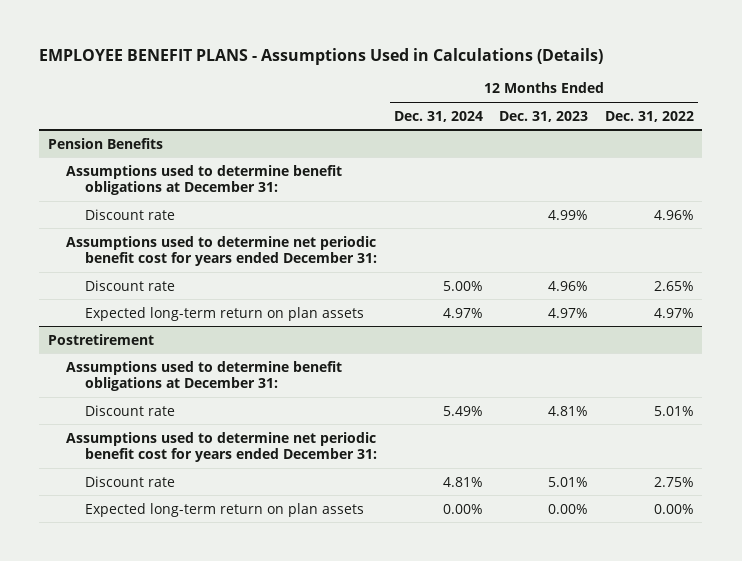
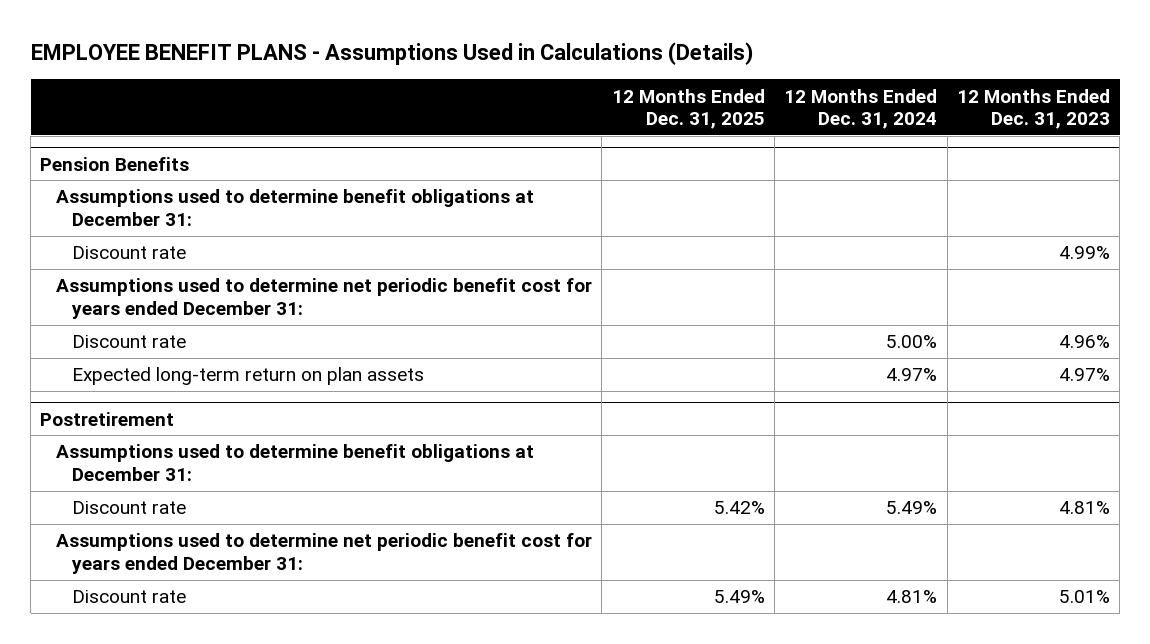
[605,110,695,122] Dec. 31, 2022 -> none
none -> [611,88,765,130] 12 Months Ended Dec. 31, 2025
[85,502,365,517] Expected long-term return on plan assets -> none

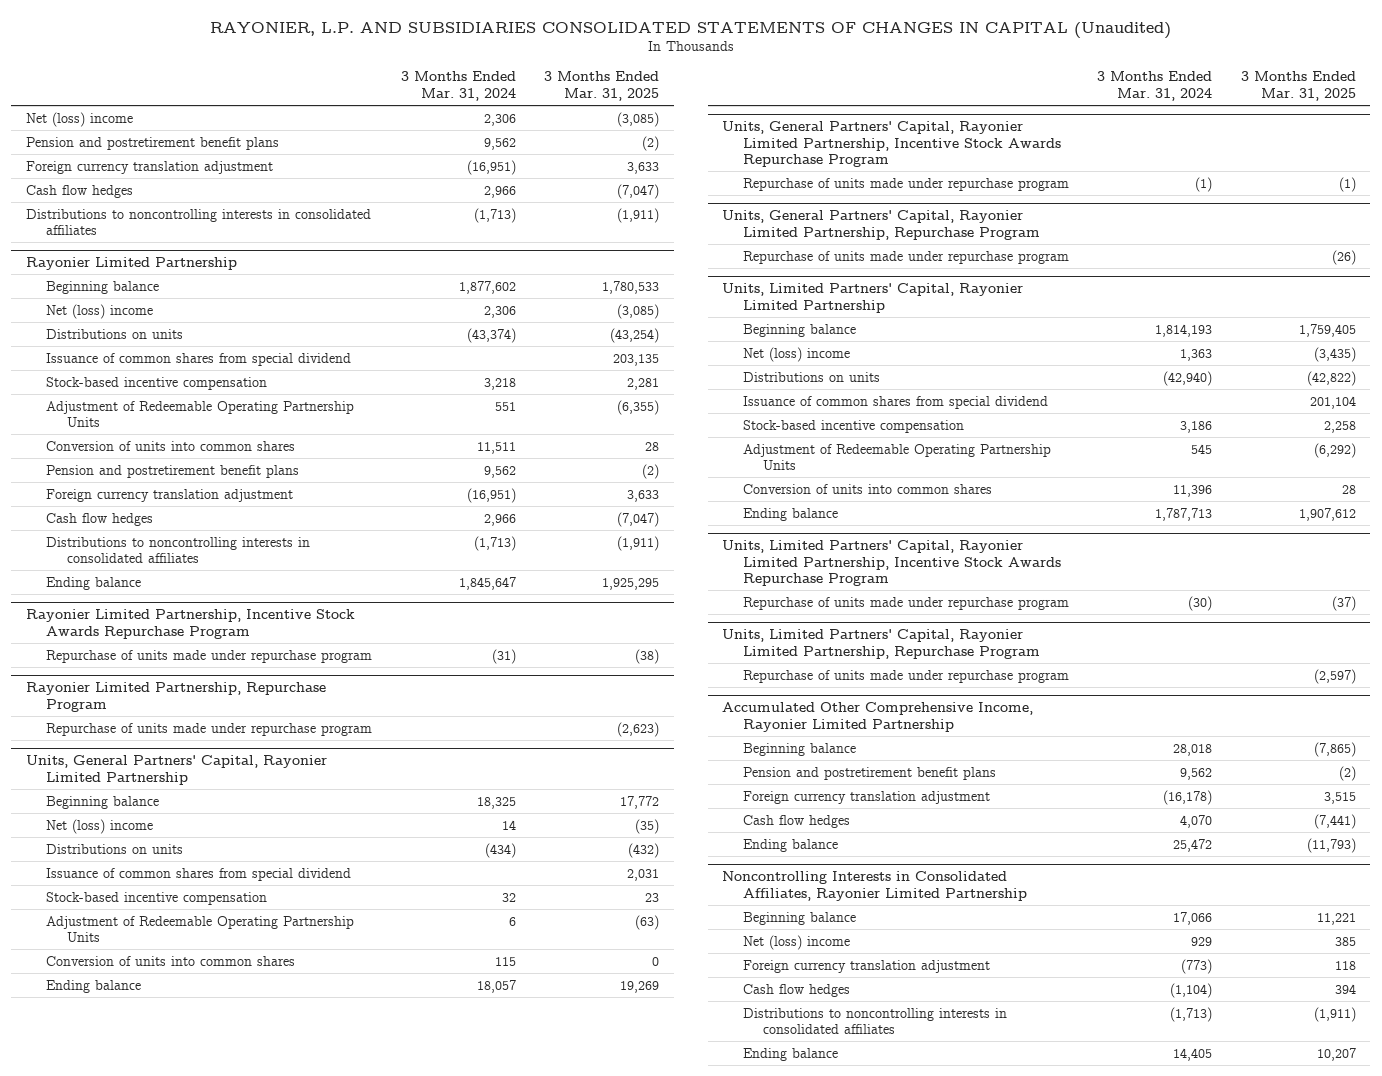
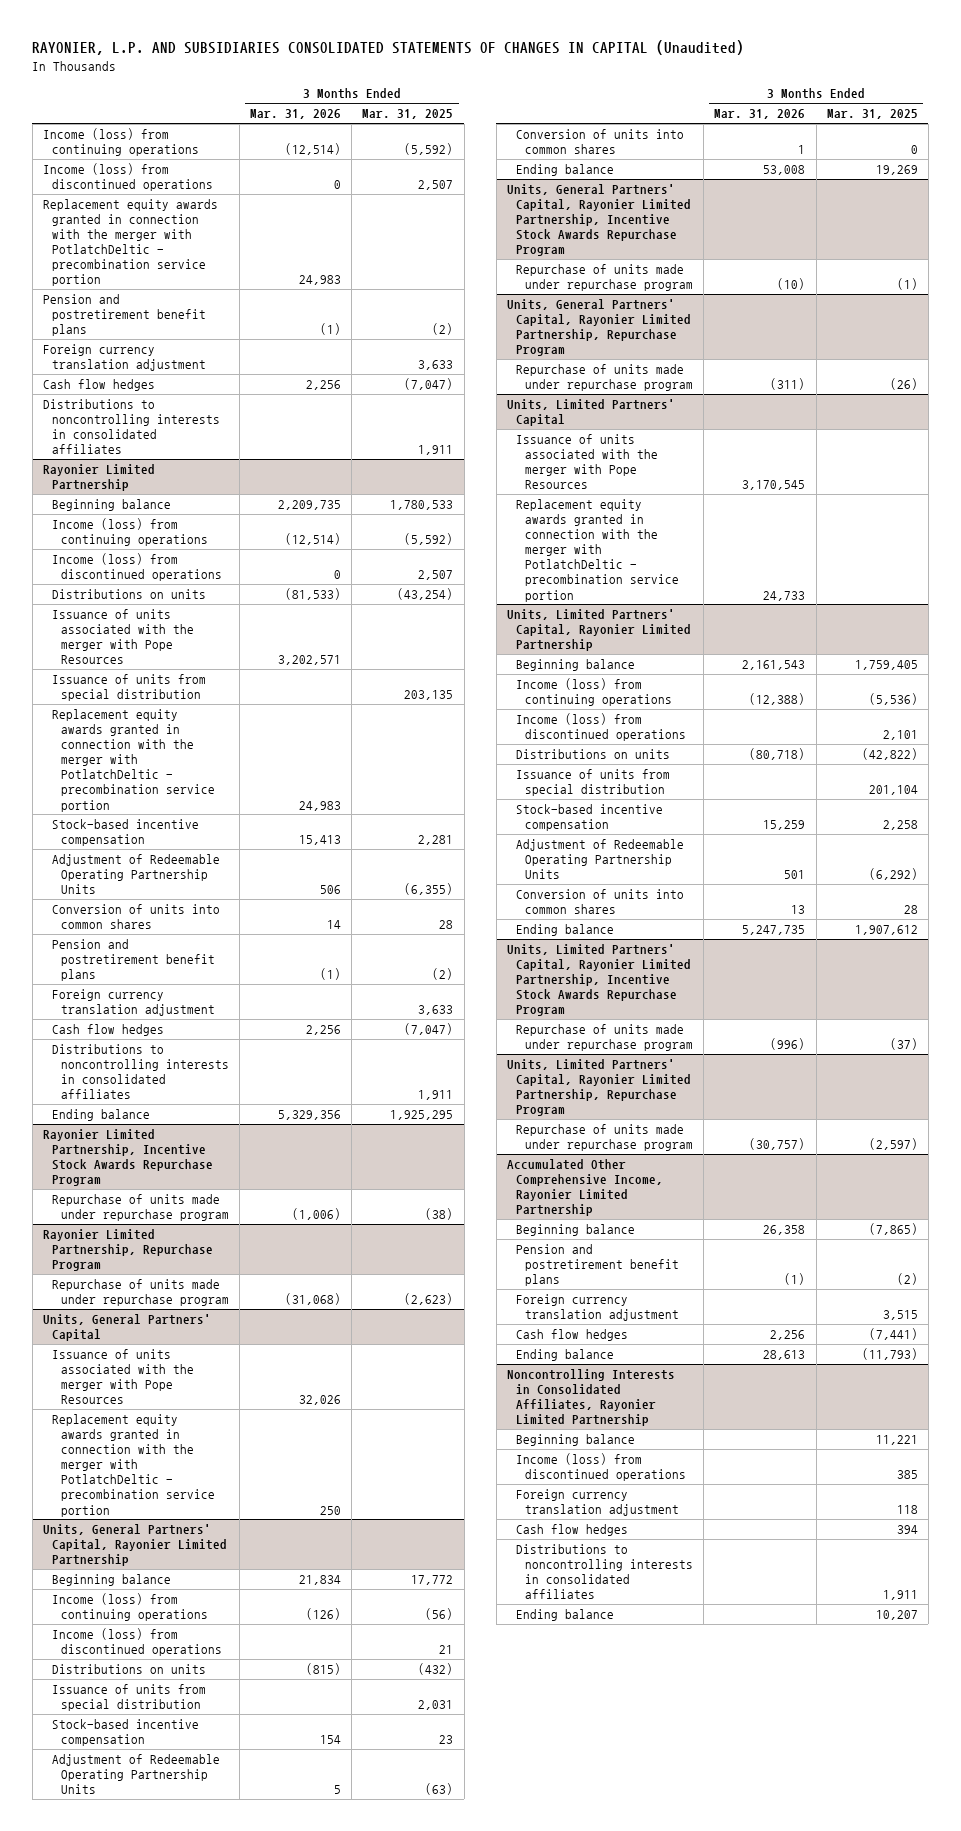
[400,71,516,102] 3 Months Ended Mar. 31, 2024 -> none
none -> [250,109,342,120] Mar. 31, 2026
[25,111,133,127] Net (loss) income -> none
none -> [42,128,200,157] Income (loss) from continuing operations
none -> [42,163,214,192] Income (loss) from discontinued operations
none -> [42,199,218,287] Replacement equity awards granted in connection with the merger with PotlatchDeltic - precombination service portion
[617,207,660,223] (1,911) -> [418,445,454,456] 1,911
[46,303,154,319] Net (loss) income -> none
none -> [52,518,209,547] Income (loss) from continuing operations
none -> [52,553,223,582] Income (loss) from discontinued operations
none -> [52,609,195,665] Issuance of units associated with the merger with Pope Resources
[46,352,352,366] Issuance of common shares from special dividend -> [52,674,207,702] Issuance of units from special distribution
none -> [52,709,216,812] Replacement equity awards granted in connection with the merger with PotlatchDeltic - precombination service portion
[617,535,660,551] (1,911) -> [418,1090,454,1101] 1,911
none -> [42,1314,211,1342] Units, General Partners' Capital
none -> [52,1349,195,1405] Issuance of units associated with the merger with Pope Resources
none -> [52,1414,216,1517] Replacement equity awards granted in connection with the merger with PotlatchDeltic - precombination service portion
[46,818,154,834] Net (loss) income -> none
none -> [52,1593,209,1622] Income (loss) from continuing operations
none -> [52,1628,223,1657] Income (loss) from discontinued operations
[46,867,352,881] Issuance of common shares from special dividend -> [52,1684,207,1712] Issuance of units from special distribution
none -> [507,399,676,427] Units, Limited Partners' Capital
none -> [516,434,659,490] Issuance of units associated with the merger with Pope Resources
none -> [516,499,680,602] Replacement equity awards granted in connection with the merger with PotlatchDeltic - precombination service portion
[742,346,850,362] Net (loss) income -> none
none -> [516,678,673,707] Income (loss) from continuing operations
none -> [516,713,687,742] Income (loss) from discontinued operations
[742,395,1048,409] Issuance of common shares from special dividend -> [516,769,671,797] Issuance of units from special distribution
[742,934,850,950] Net (loss) income -> [516,1453,687,1482] Income (loss) from discontinued operations
[1313,1006,1356,1022] (1,911) -> [882,1590,918,1601] 1,911

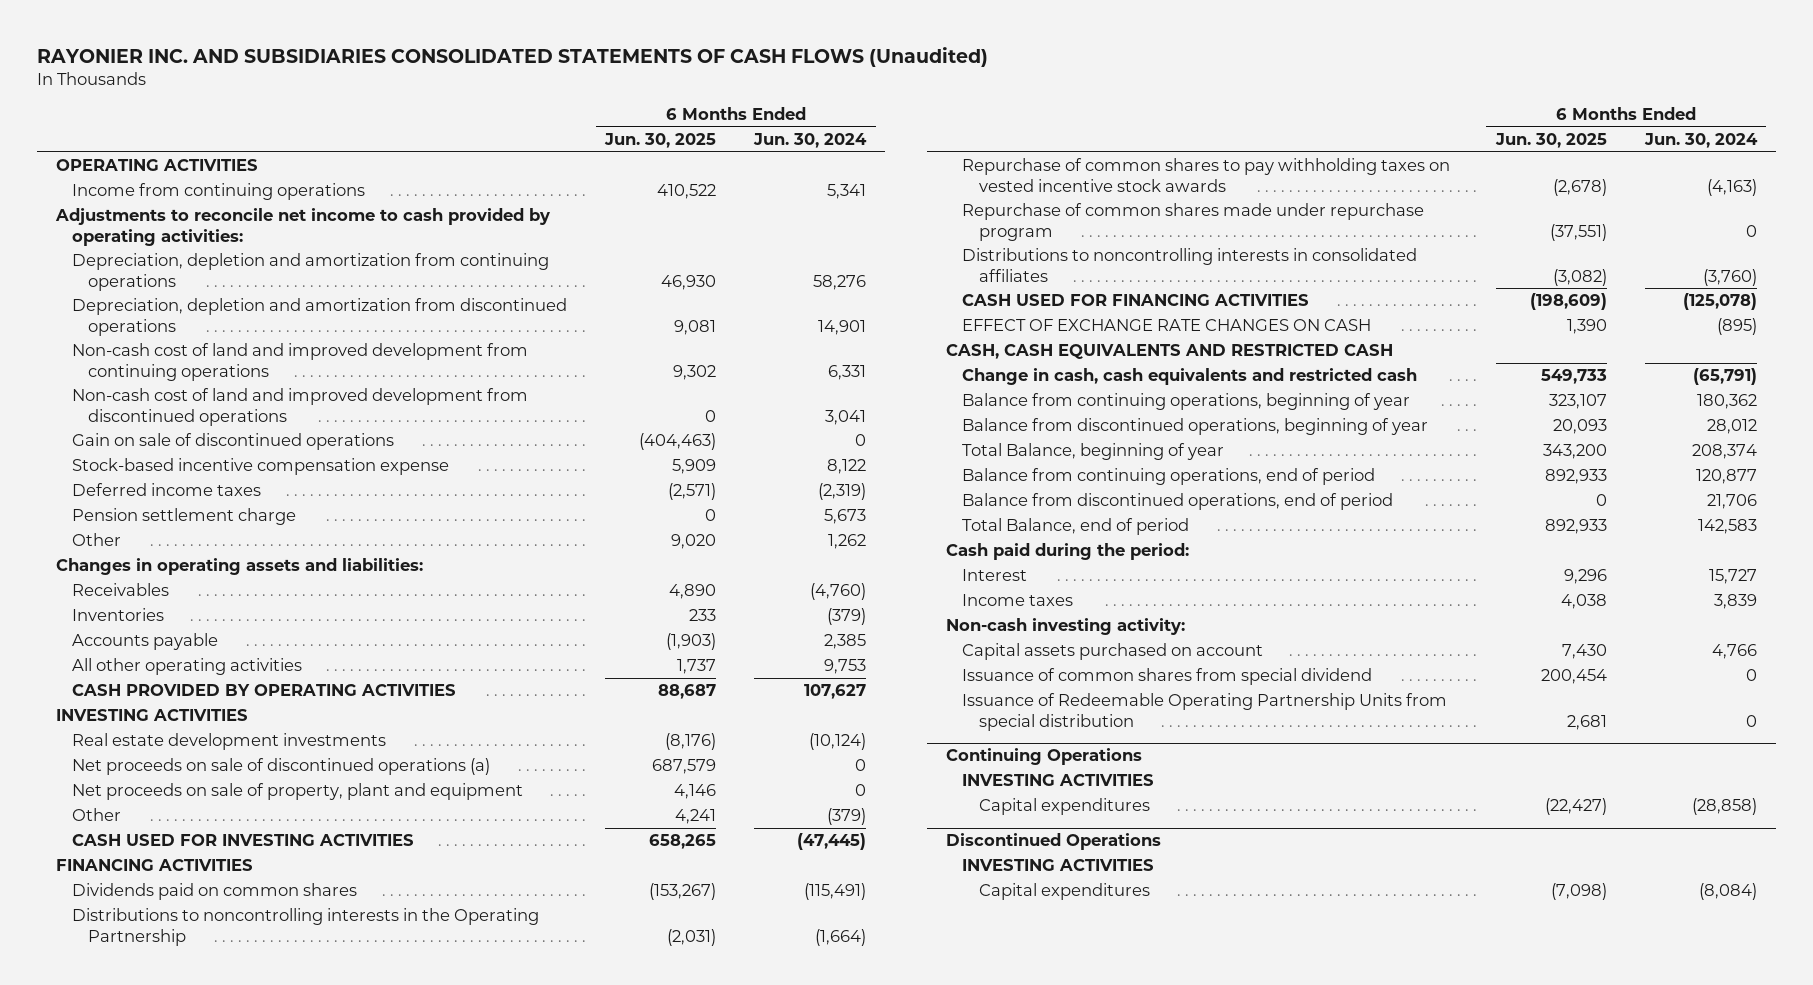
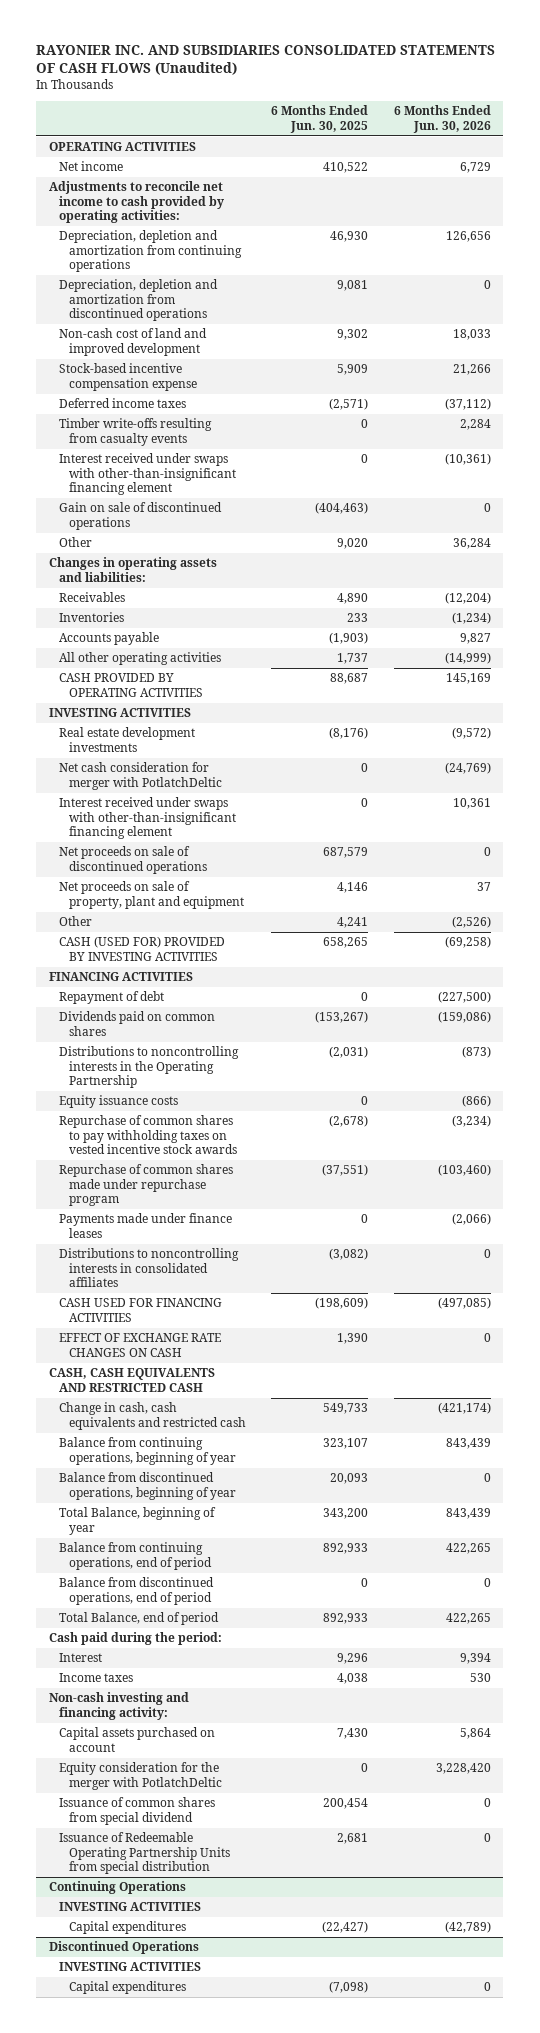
[753,133,868,149] Jun. 30, 2024 -> none
none -> [393,105,491,133] 6 Months Ended Jun. 30, 2026
[72,183,366,201] Income from continuing operations -> [59,161,124,172] Net income
[72,388,529,426] Non-cash cost of land and improved development from discontinued operations -> none
[72,343,529,381] Non-cash cost of land and improved development from continuing operations -> [59,328,208,356] Non-cash cost of land and improved development
[72,508,297,526] Pension settlement charge -> none
none -> [59,418,213,446] Timber write-offs resulting from casualty events
none -> [59,453,237,496] Interest received under swaps with other-than-insignificant financing element
[72,433,395,451] Gain on sale of discontinued operations -> [59,502,223,530] Gain on sale of discontinued operations
none -> [59,762,223,790] Net cash consideration for merger with PotlatchDeltic
none -> [59,797,237,840] Interest received under swaps with other-than-insignificant financing element
[72,758,491,776] Net proceeds on sale of discontinued operations (a) -> [59,846,208,874] Net proceeds on sale of discontinued operations
[72,834,415,847] CASH USED FOR INVESTING ACTIVITIES -> [59,936,226,961] CASH (USED FOR) PROVIDED BY INVESTING ACTIVITIES
none -> [59,991,165,1005] Repayment of debt
none -> [59,1095,179,1109] Equity issuance costs
none -> [59,1213,233,1238] Payments made under finance leases
[946,618,1186,636] Non-cash investing activity: -> [48,1692,189,1720] Non-cash investing and financing activity:
none -> [59,1762,223,1790] Equity consideration for the merger with PotlatchDeltic

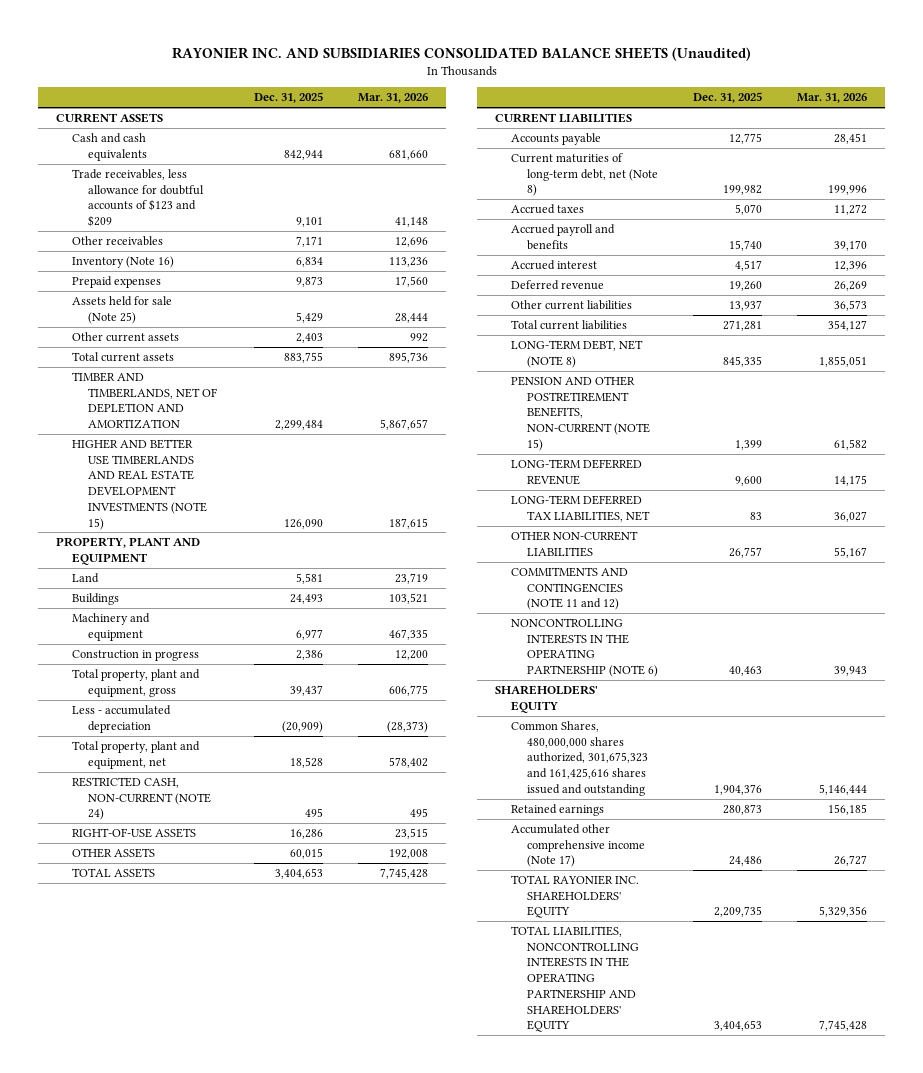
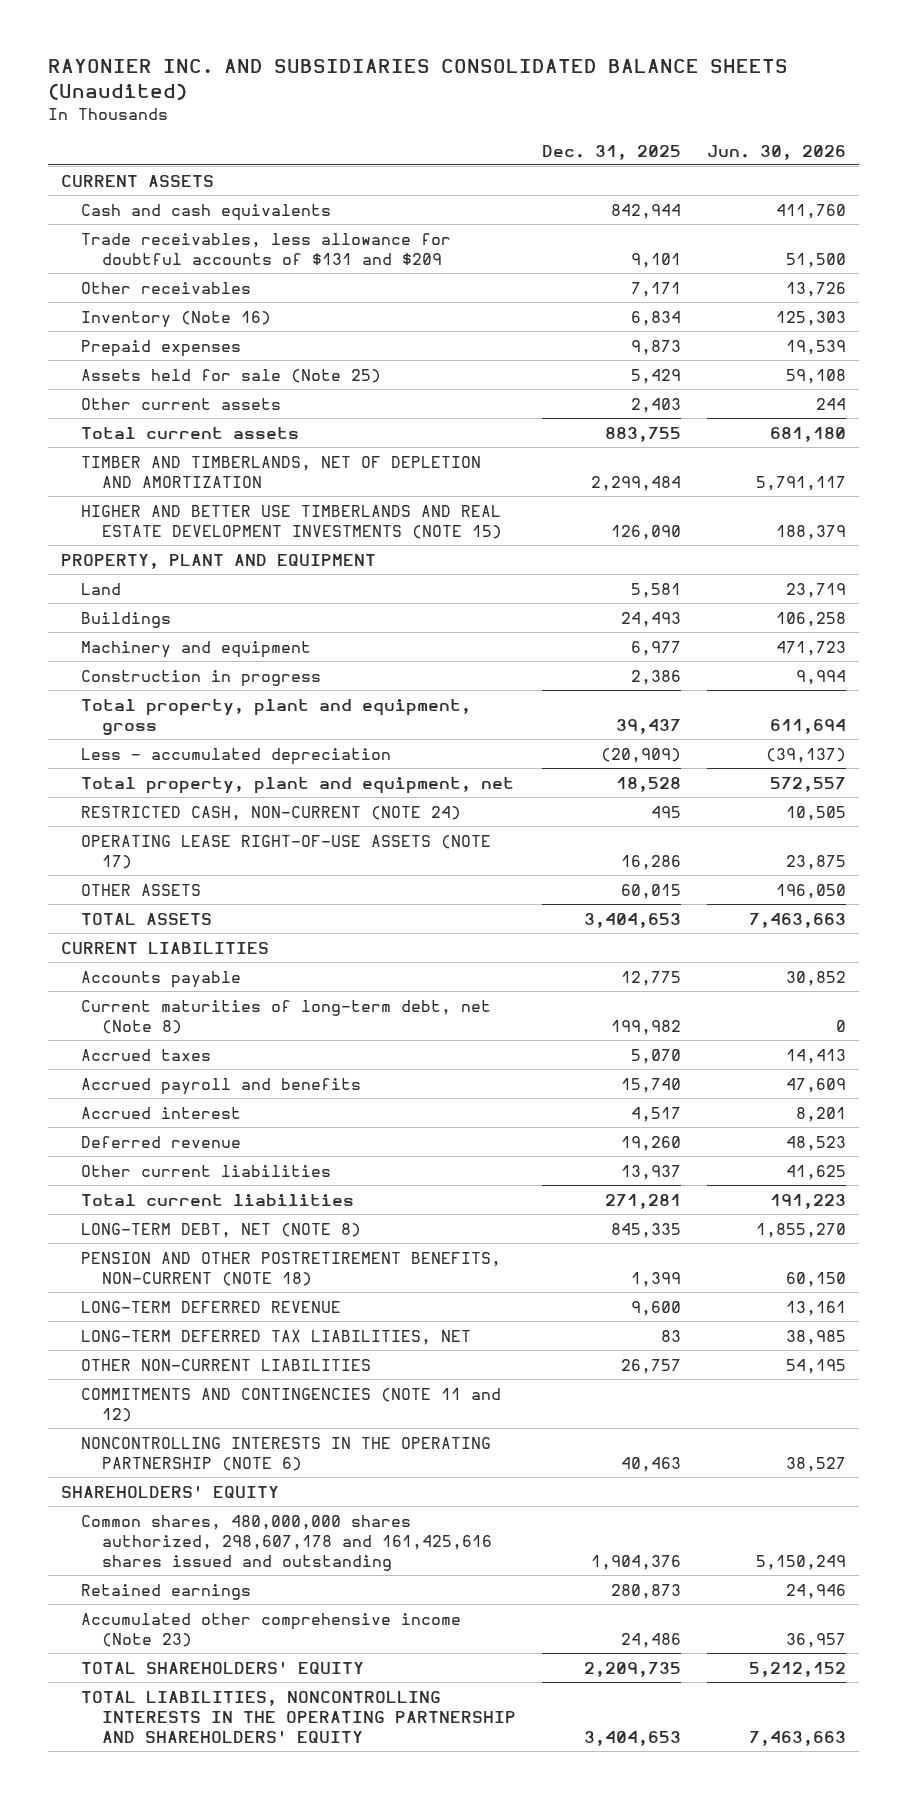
[358,93,429,104] Mar. 31, 2026 -> none
none -> [706,144,846,160] Jun. 30, 2026
[71,168,204,228] Trade receivables, less allowance for doubtful accounts of $123 and $209 -> [81,232,452,265] Trade receivables, less allowance for doubtful accounts of $131 and $209
[71,827,196,838] RIGHT-OF-USE ASSETS -> [81,834,492,869] OPERATING LEASE RIGHT-OF-USE ASSETS (NOTE 17)
[510,375,650,451] PENSION AND OTHER POSTRETIREMENT BENEFITS, NON-CURRENT (NOTE 15) -> [81,1251,502,1286] PENSION AND OTHER POSTRETIREMENT BENEFITS, NON-CURRENT (NOTE 18)
[510,720,648,796] Common Shares, 480,000,000 shares authorized, 301,675,323 and 161,425,616 shares issued and outstanding -> [81,1514,492,1571] Common shares, 480,000,000 shares authorized, 298,607,178 and 161,425,616 shares issued and outstanding
[510,823,645,868] Accumulated other comprehensive income (Note 17) -> [81,1612,462,1647] Accumulated other comprehensive income (Note 23)
[510,874,639,919] TOTAL RAYONIER INC. SHAREHOLDERS' EQUITY -> [81,1660,365,1674] TOTAL SHAREHOLDERS' EQUITY

